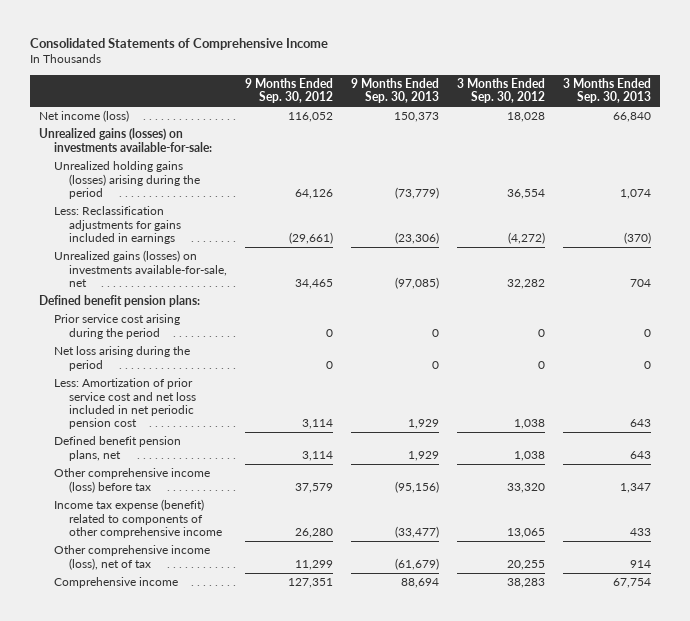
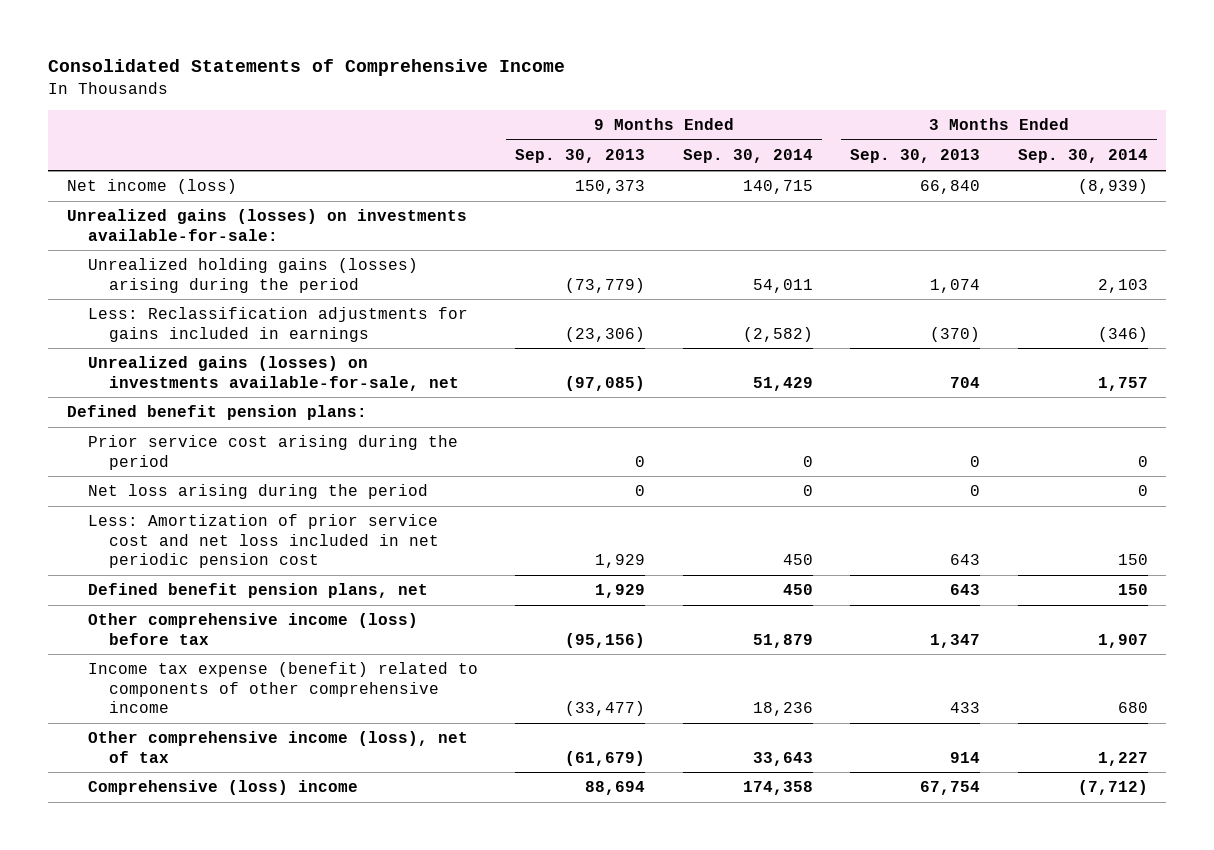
[245,77,334,104] 9 Months Ended Sep. 30, 2012 -> none
[457,77,546,104] 3 Months Ended Sep. 30, 2012 -> none
none -> [682,149,813,164] Sep. 30, 2014
none -> [1017,149,1148,164] Sep. 30, 2014
[54,577,179,589] Comprehensive income -> [87,780,358,796] Comprehensive (loss) income

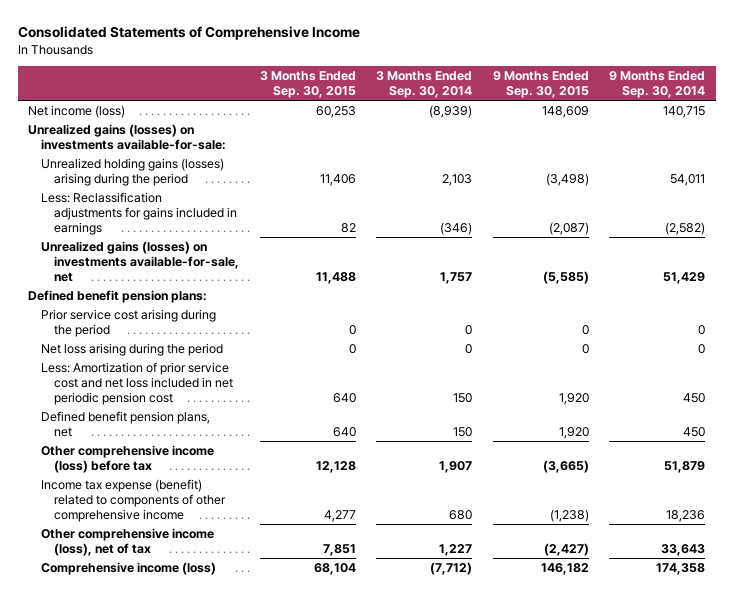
[515,149,646,164] Sep. 30, 2013 -> none
[850,149,981,164] Sep. 30, 2013 -> none
none -> [259,71,356,98] 3 Months Ended Sep. 30, 2015
none -> [492,71,589,98] 9 Months Ended Sep. 30, 2015
[87,780,358,796] Comprehensive (loss) income -> [41,562,217,576] Comprehensive income (loss)

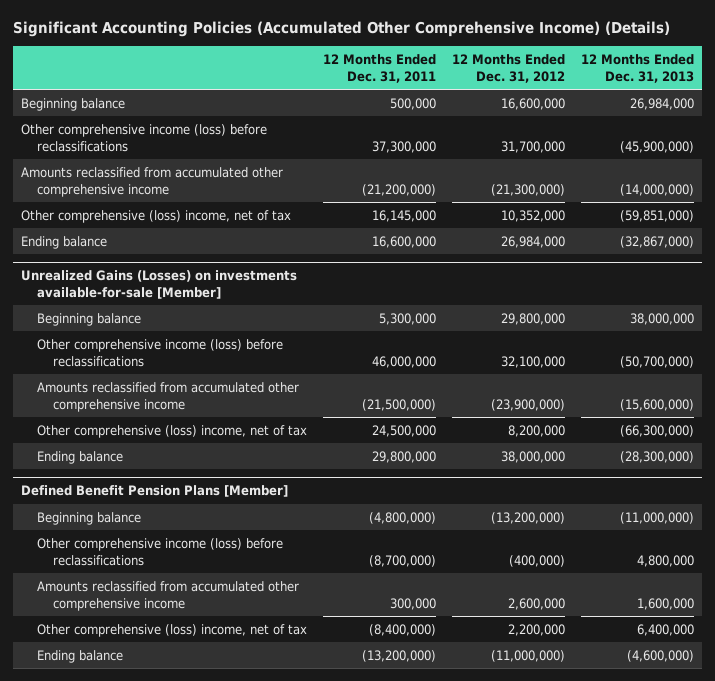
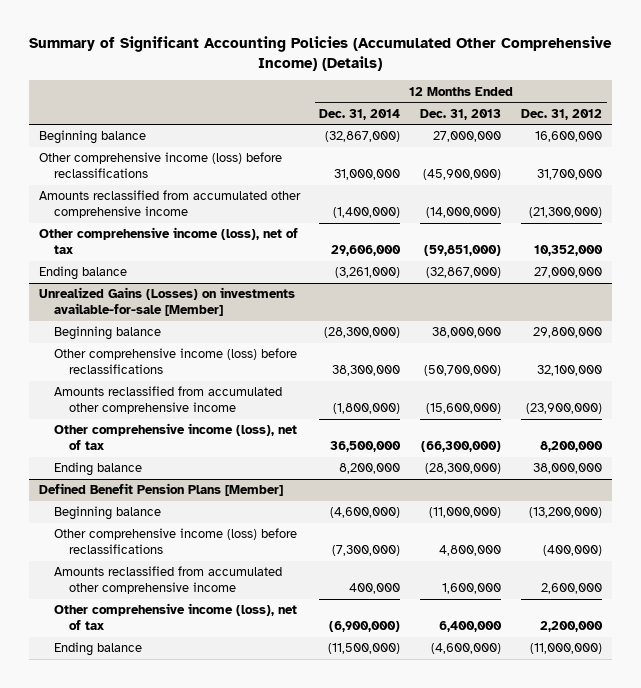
[13,21,671,38] Significant Accounting Policies (Accumulated Other Comprehensive Income) (Details) -> [29,36,613,71] Summary of Significant Accounting Policies (Accumulated Other Comprehensive Income) (Details)
[322,54,436,83] 12 Months Ended Dec. 31, 2011 -> none
none -> [319,108,401,120] Dec. 31, 2014
[629,97,694,110] 26,984,000 -> [433,131,502,143] 27,000,000
[21,209,292,223] Other comprehensive (loss) income, net of tax -> [38,227,298,255] Other comprehensive income (loss), net of tax
[500,235,565,248] 26,984,000 -> [533,267,602,279] 27,000,000
[36,424,307,438] Other comprehensive (loss) income, net of tax -> [53,423,297,451] Other comprehensive income (loss), net of tax
[36,623,307,637] Other comprehensive (loss) income, net of tax -> [53,603,297,631] Other comprehensive income (loss), net of tax

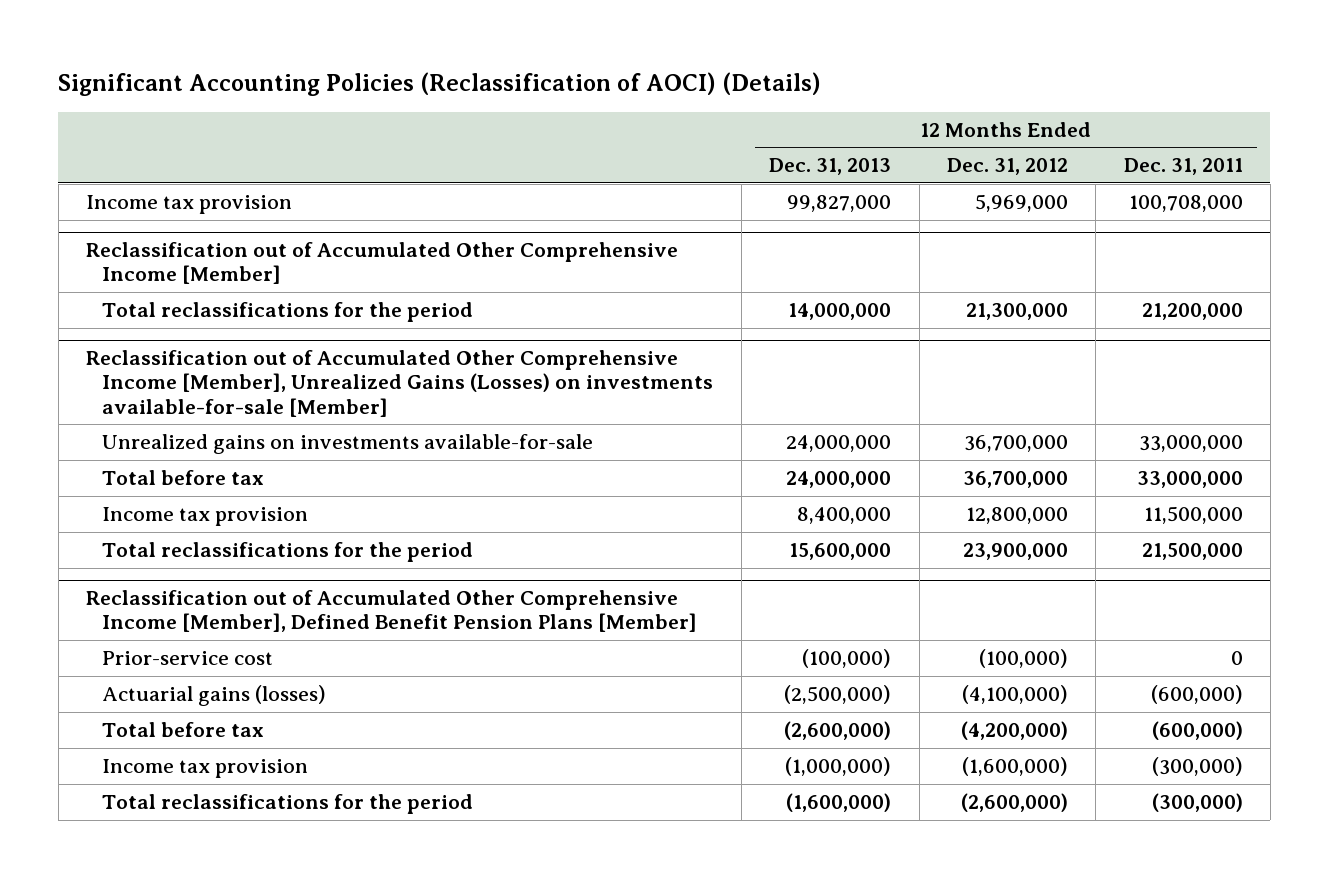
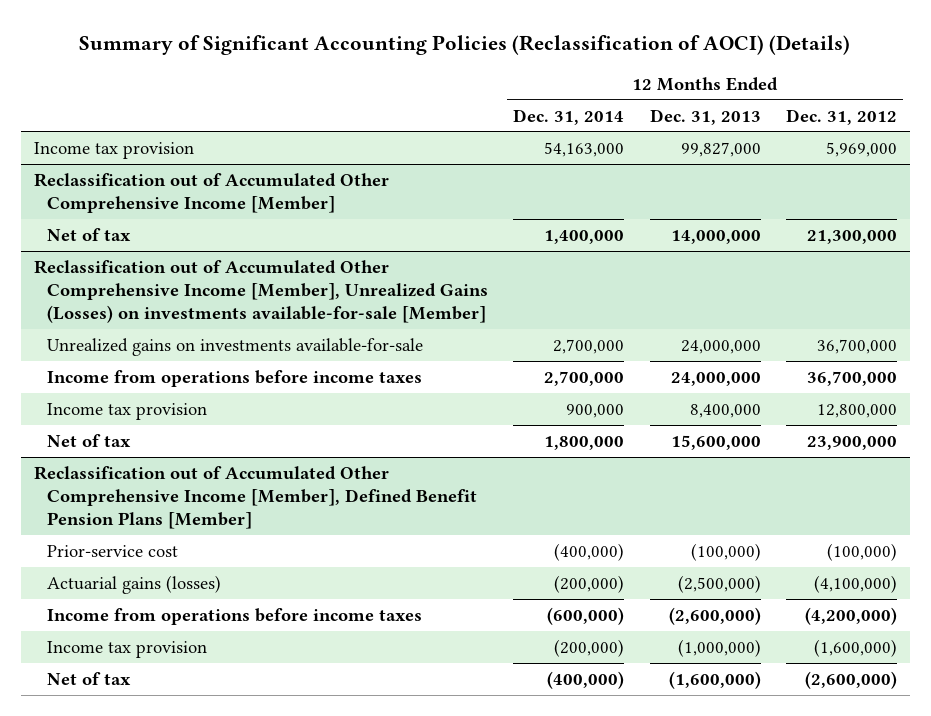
[58,71,822,96] Significant Accounting Policies (Reclassification of AOCI) (Details) -> [79,34,851,55] Summary of Significant Accounting Policies (Reclassification of AOCI) (Details)
[1123,158,1243,176] Dec. 31, 2011 -> none
none -> [513,108,625,125] Dec. 31, 2014
[102,302,474,323] Total reclassifications for the period -> [46,227,131,241] Net of tax
[102,470,265,486] Total before tax -> [46,369,422,387] Income from operations before income taxes
[102,542,474,563] Total reclassifications for the period -> [46,433,131,447] Net of tax
[102,722,265,738] Total before tax -> [46,607,422,625] Income from operations before income taxes
[102,794,474,815] Total reclassifications for the period -> [46,671,131,685] Net of tax

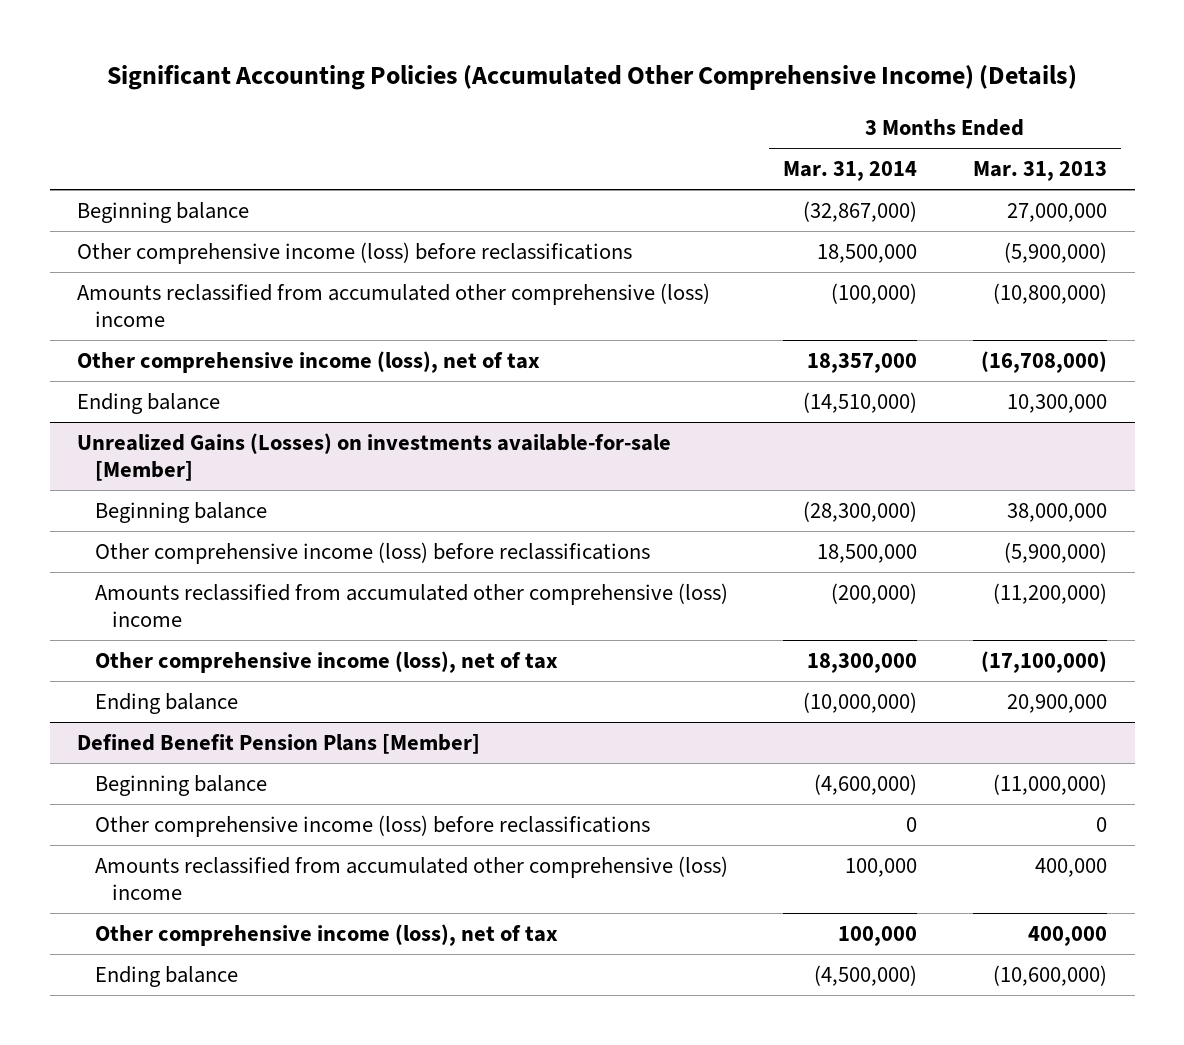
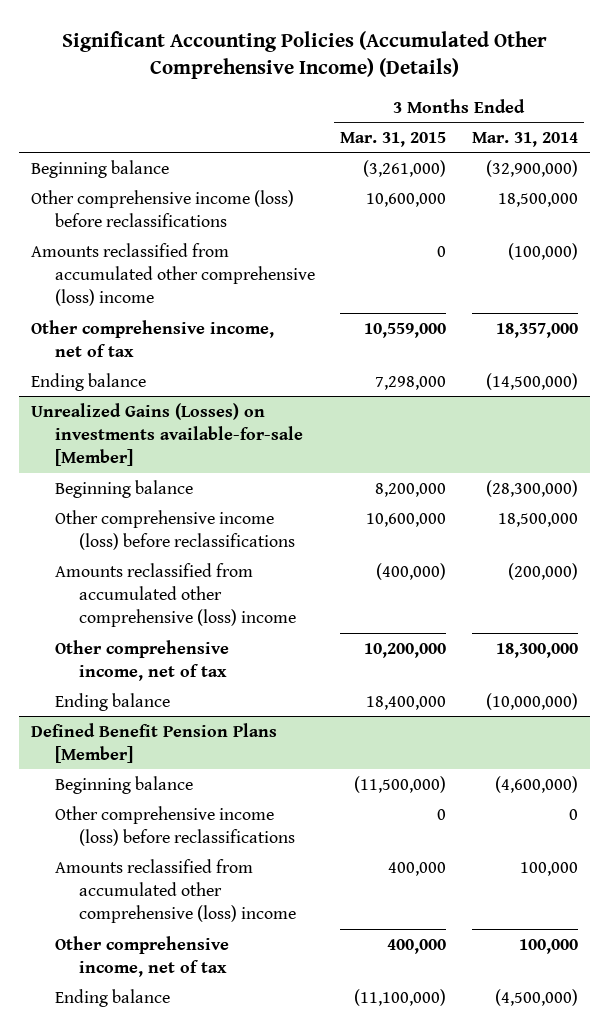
[972,161,1107,182] Mar. 31, 2013 -> none
none -> [340,132,447,148] Mar. 31, 2015
[803,200,918,222] (32,867,000) -> [485,159,578,177] (32,900,000)
[77,350,541,373] Other comprehensive income (loss), net of tax -> [31,319,275,357] Other comprehensive income, net of tax
[803,391,918,413] (14,510,000) -> [485,372,578,390] (14,500,000)
[94,650,558,673] Other comprehensive income (loss), net of tax -> [55,639,230,681] Other comprehensive income, net of tax
[94,923,558,946] Other comprehensive income (loss), net of tax -> [55,935,230,977] Other comprehensive income, net of tax

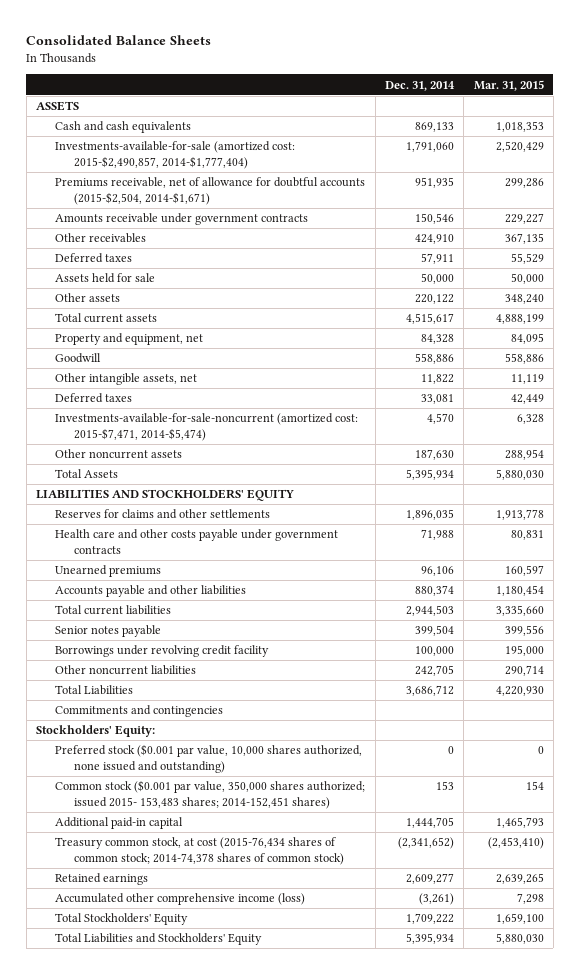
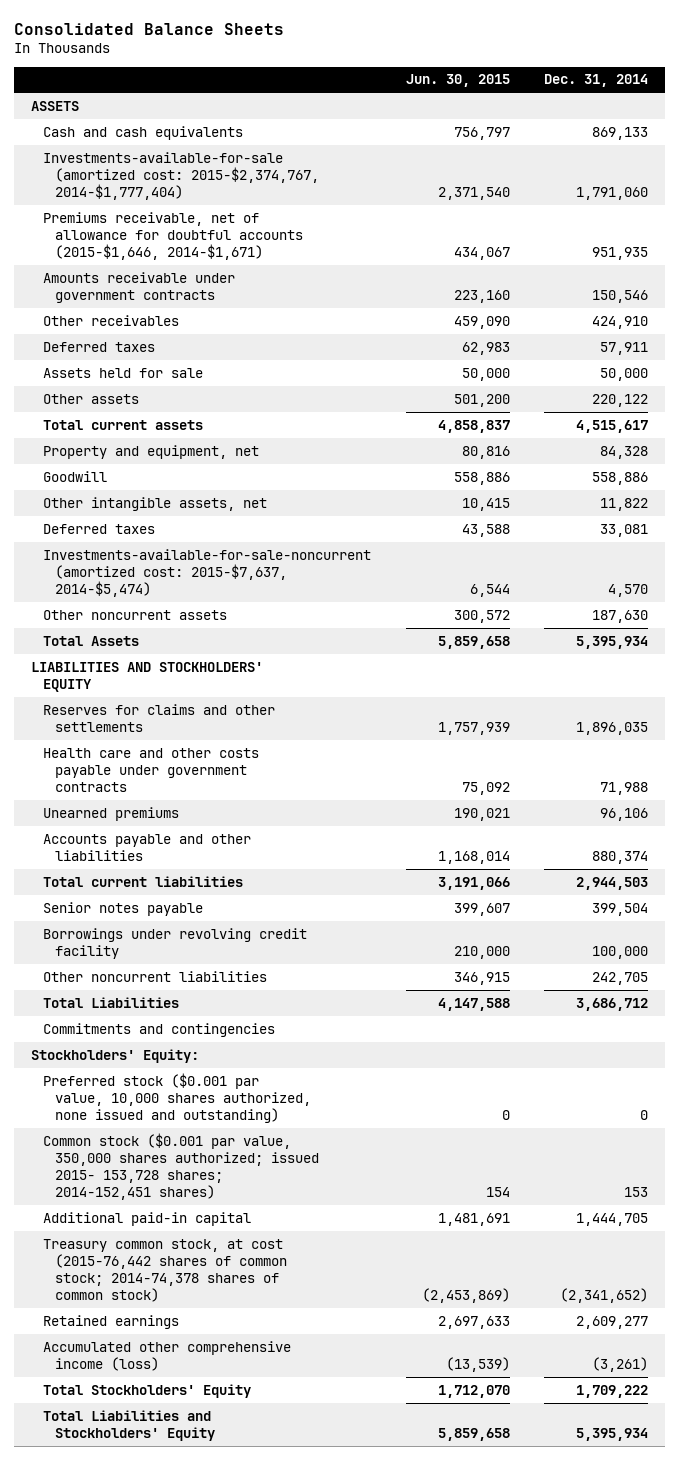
[473,79,544,91] Mar. 31, 2015 -> none
none -> [405,74,510,88] Jun. 30, 2015
[55,141,296,170] Investments-available-for-sale (amortized cost: 2015-$2,490,857, 2014-$1,777,404) -> [43,151,320,200] Investments-available-for-sale (amortized cost: 2015-$2,374,767, 2014-$1,777,404)
[55,177,366,206] Premiums receivable, net of allowance for doubtful accounts (2015-$2,504, 2014-$1,671) -> [43,211,304,260] Premiums receivable, net of allowance for doubtful accounts (2015-$1,646, 2014-$1,671)
[55,413,359,442] Investments-available-for-sale-noncurrent (amortized cost: 2015-$7,471, 2014-$5,474) -> [43,548,372,597] Investments-available-for-sale-noncurrent (amortized cost: 2015-$7,637, 2014-$5,474)
[55,780,366,810] Common stock ($0.001 par value, 350,000 shares authorized; issued 2015- 153,483 shares; 2014-152,451 shares) -> [43,1132,320,1201] Common stock ($0.001 par value, 350,000 shares authorized; issued 2015- 153,728 shares; 2014-152,451 shares)
[55,837,345,866] Treasury common stock, at cost (2015-76,434 shares of common stock; 2014-74,378 shares of common stock) -> [43,1238,288,1303] Treasury common stock, at cost (2015-76,442 shares of common stock; 2014-74,378 shares of common stock)

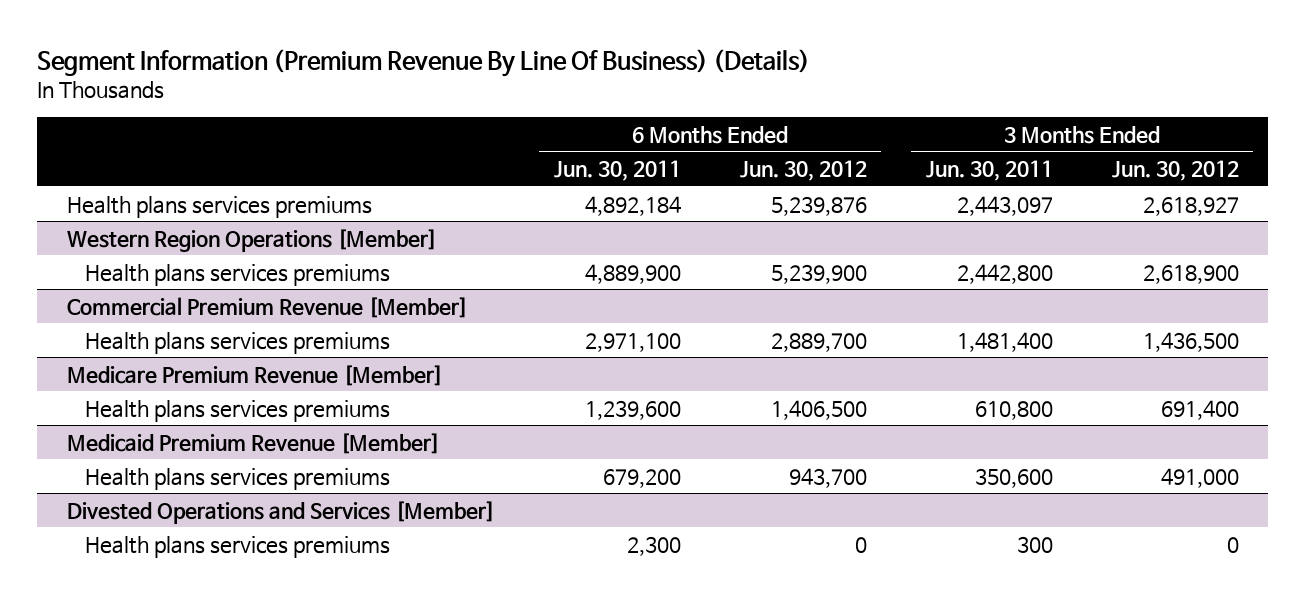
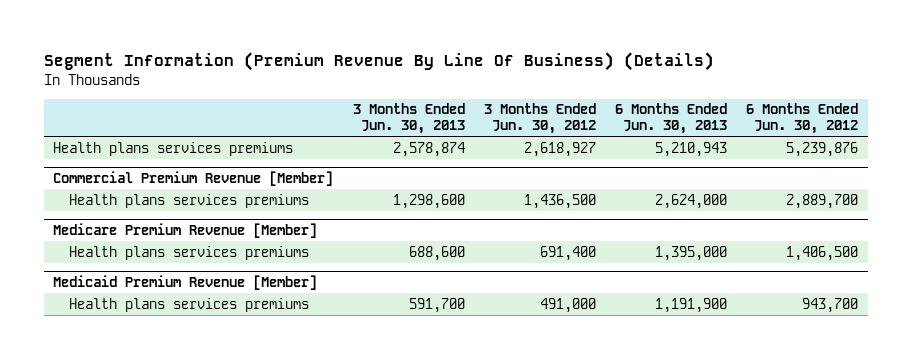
[553,159,681,181] Jun. 30, 2011 -> none
[925,159,1053,181] Jun. 30, 2011 -> none
none -> [352,103,465,135] 3 Months Ended Jun. 30, 2013
none -> [615,103,728,135] 6 Months Ended Jun. 30, 2013
[66,228,437,252] Western Region Operations [Member] -> none
[85,263,391,286] Health plans services premiums -> none
[66,500,495,524] Divested Operations and Services [Member] -> none
[85,535,391,558] Health plans services premiums -> none

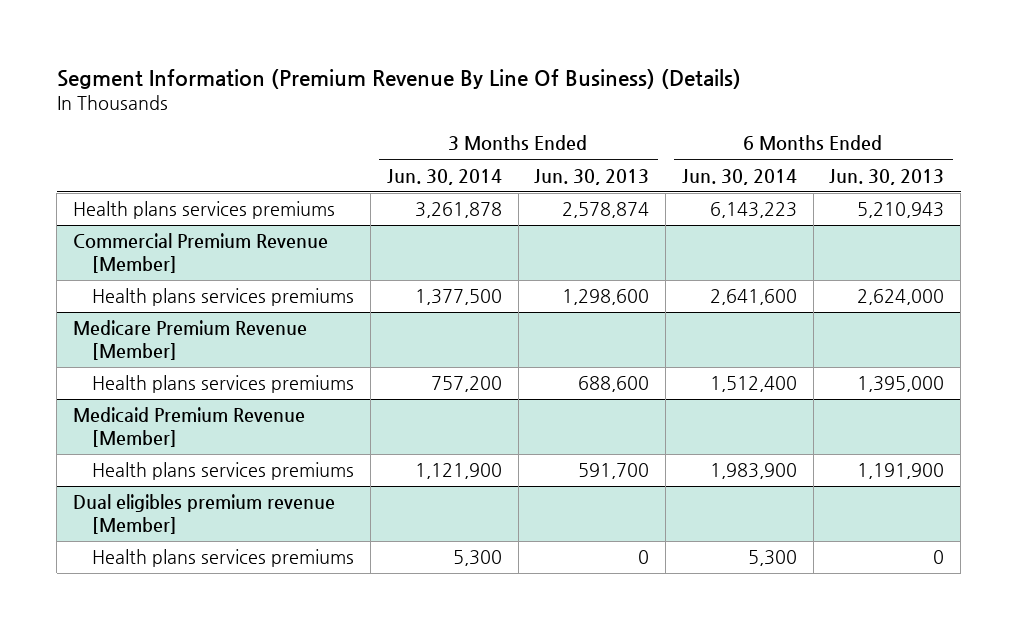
[483,103,596,135] 3 Months Ended Jun. 30, 2012 -> none
[746,103,859,135] 6 Months Ended Jun. 30, 2012 -> none
none -> [386,168,502,185] Jun. 30, 2014
none -> [681,168,797,185] Jun. 30, 2014
none -> [73,494,336,535] Dual eligibles premium revenue [Member]
none -> [92,549,355,568] Health plans services premiums

